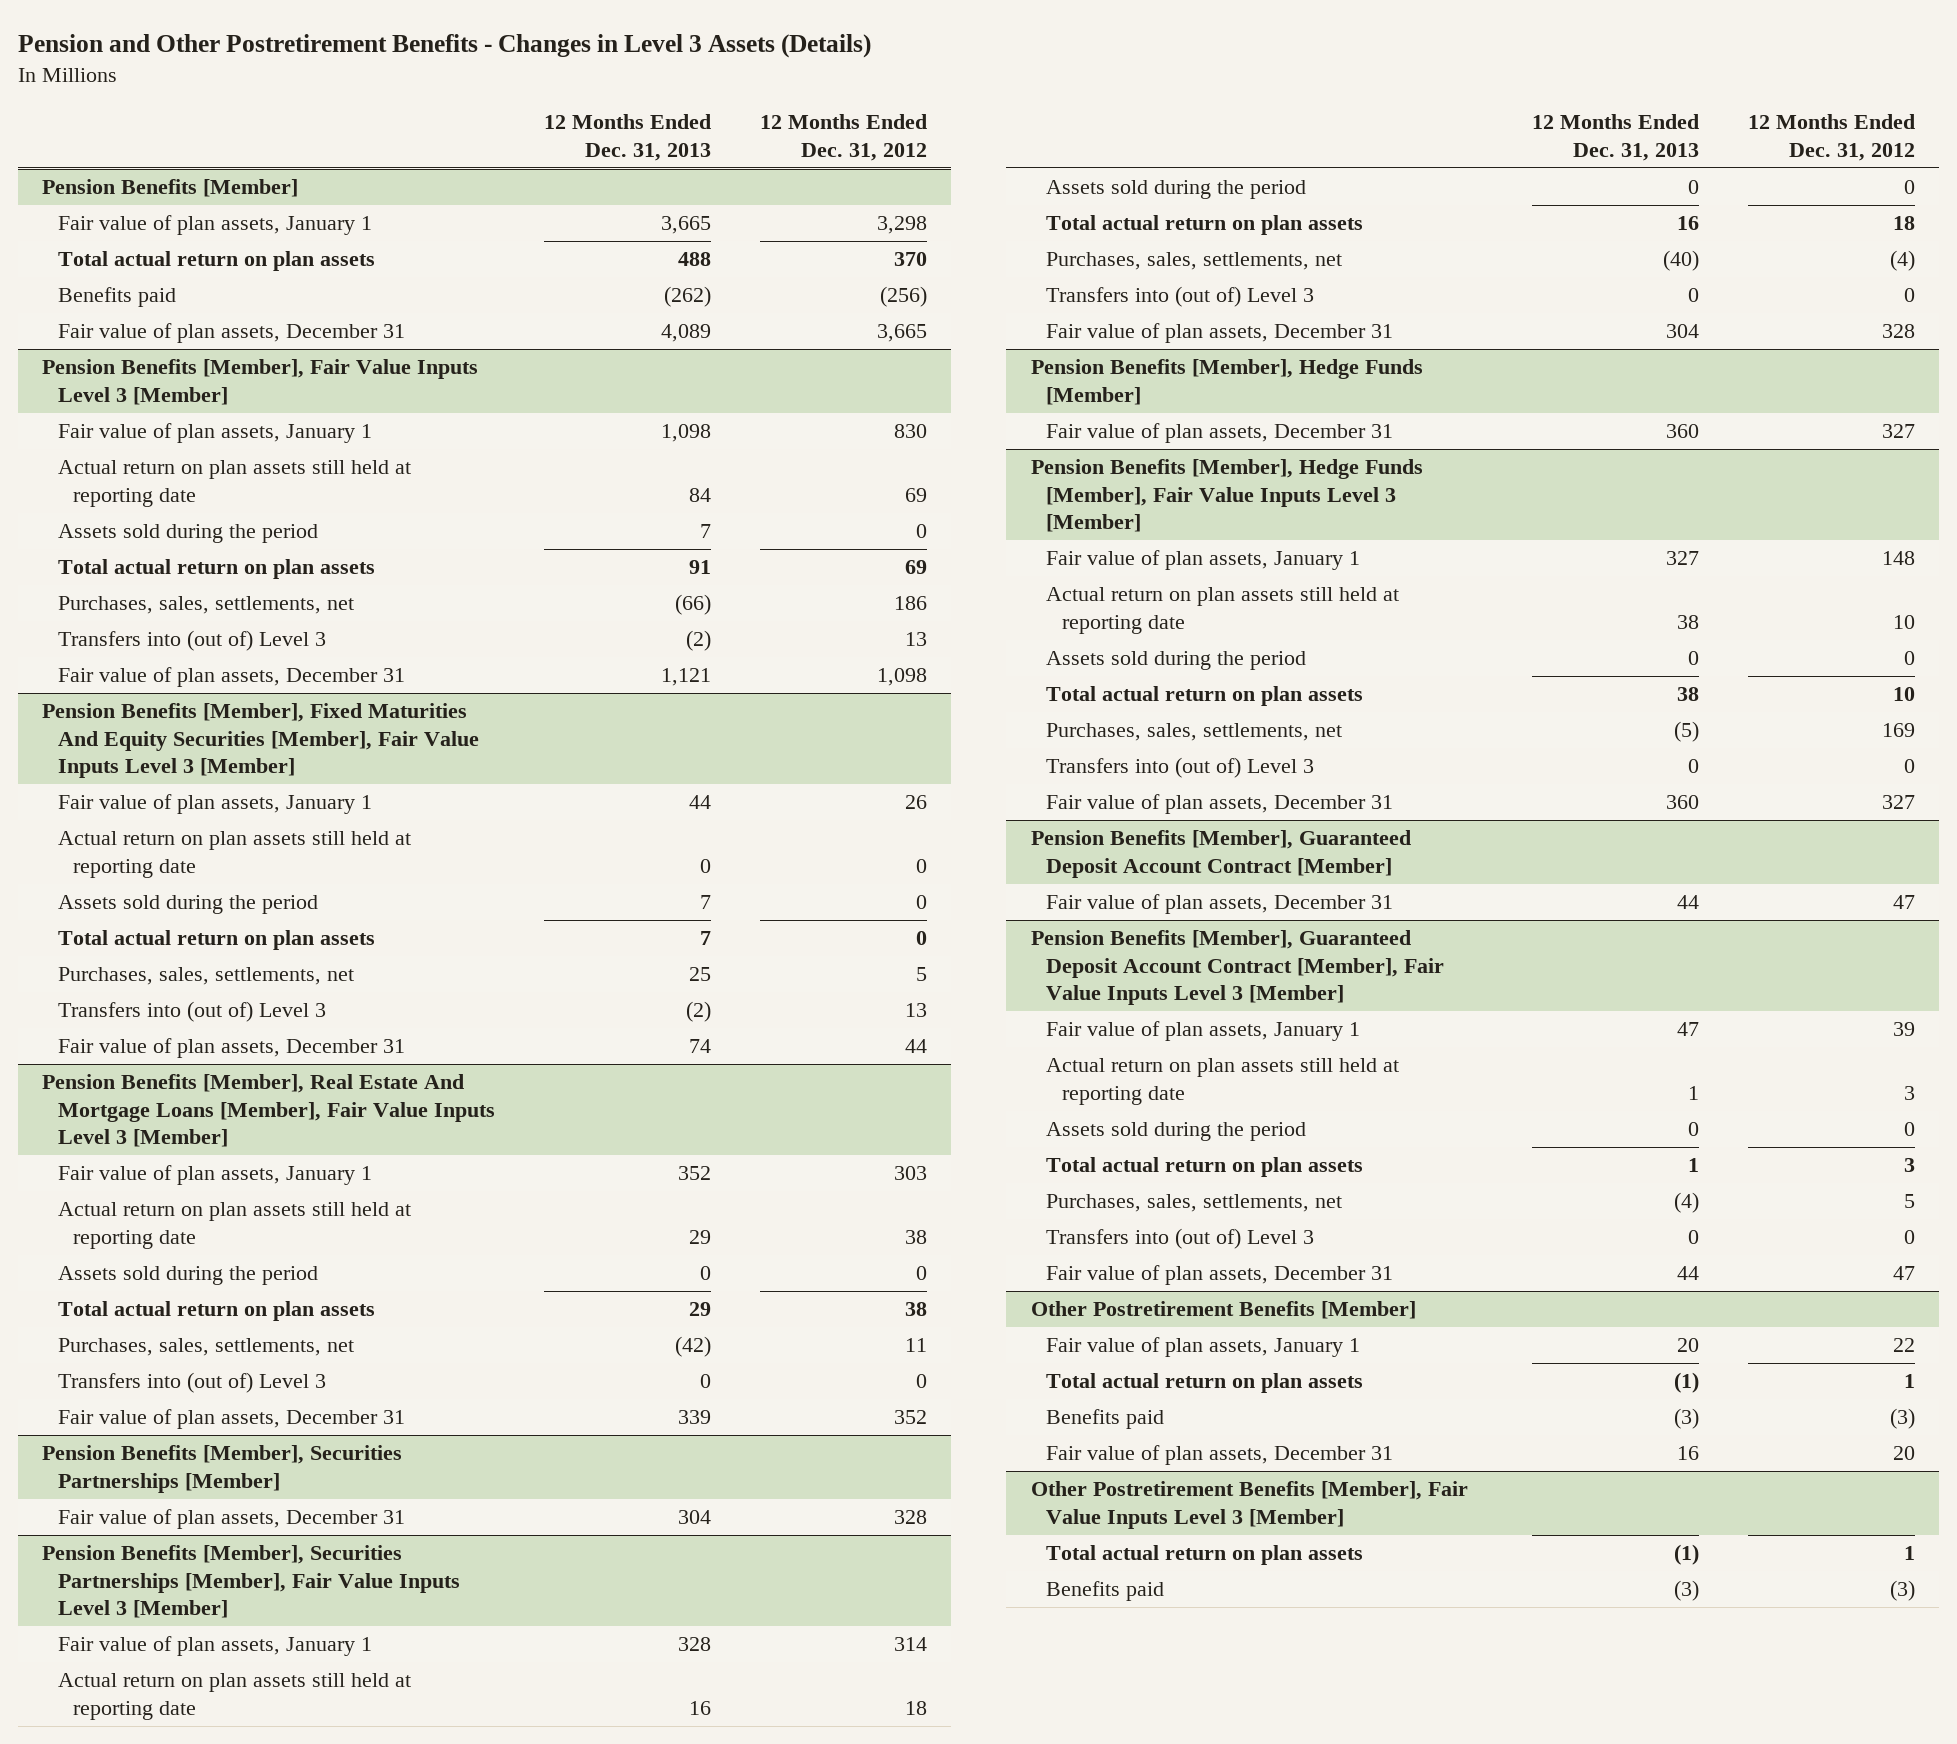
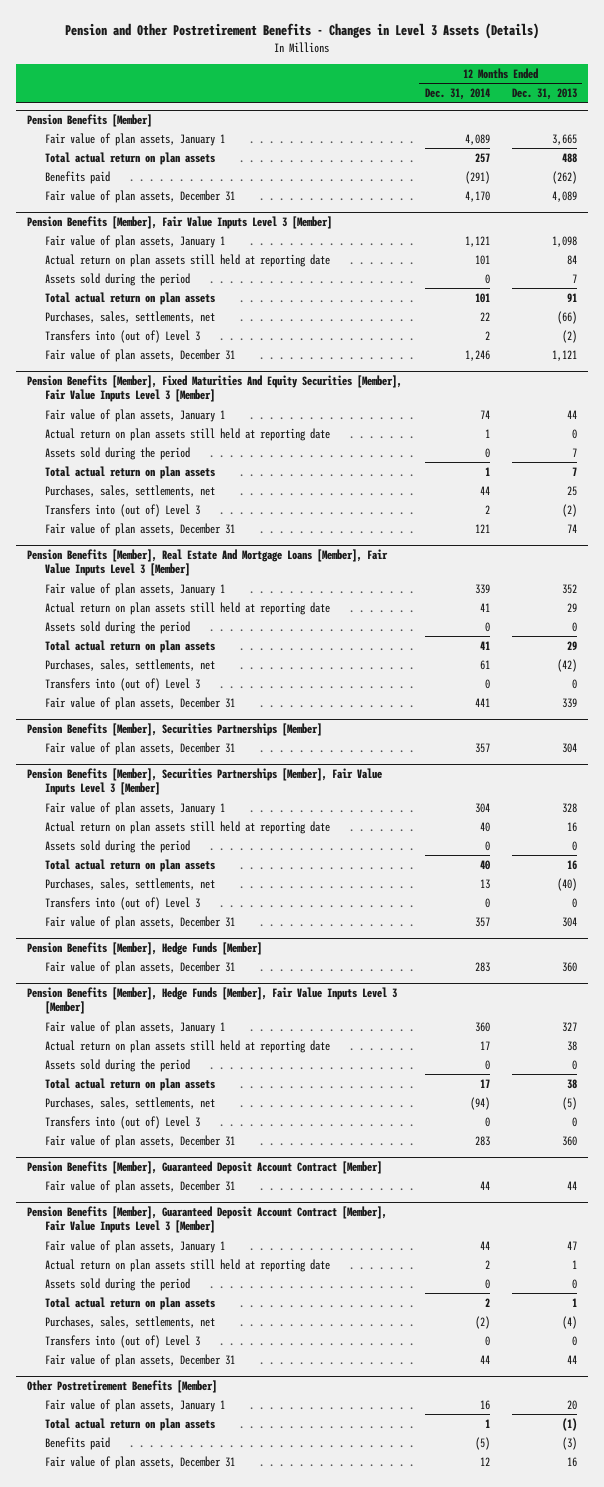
[759,114,927,161] 12 Months Ended Dec. 31, 2012 -> none
none -> [424,87,490,100] Dec. 31, 2014
[1030,1481,1468,1529] Other Postretirement Benefits [Member], Fair Value Inputs Level 3 [Member] -> none
[1046,1545,1364,1566] Total actual return on plan assets -> none
[1046,1581,1165,1602] Benefits paid -> none

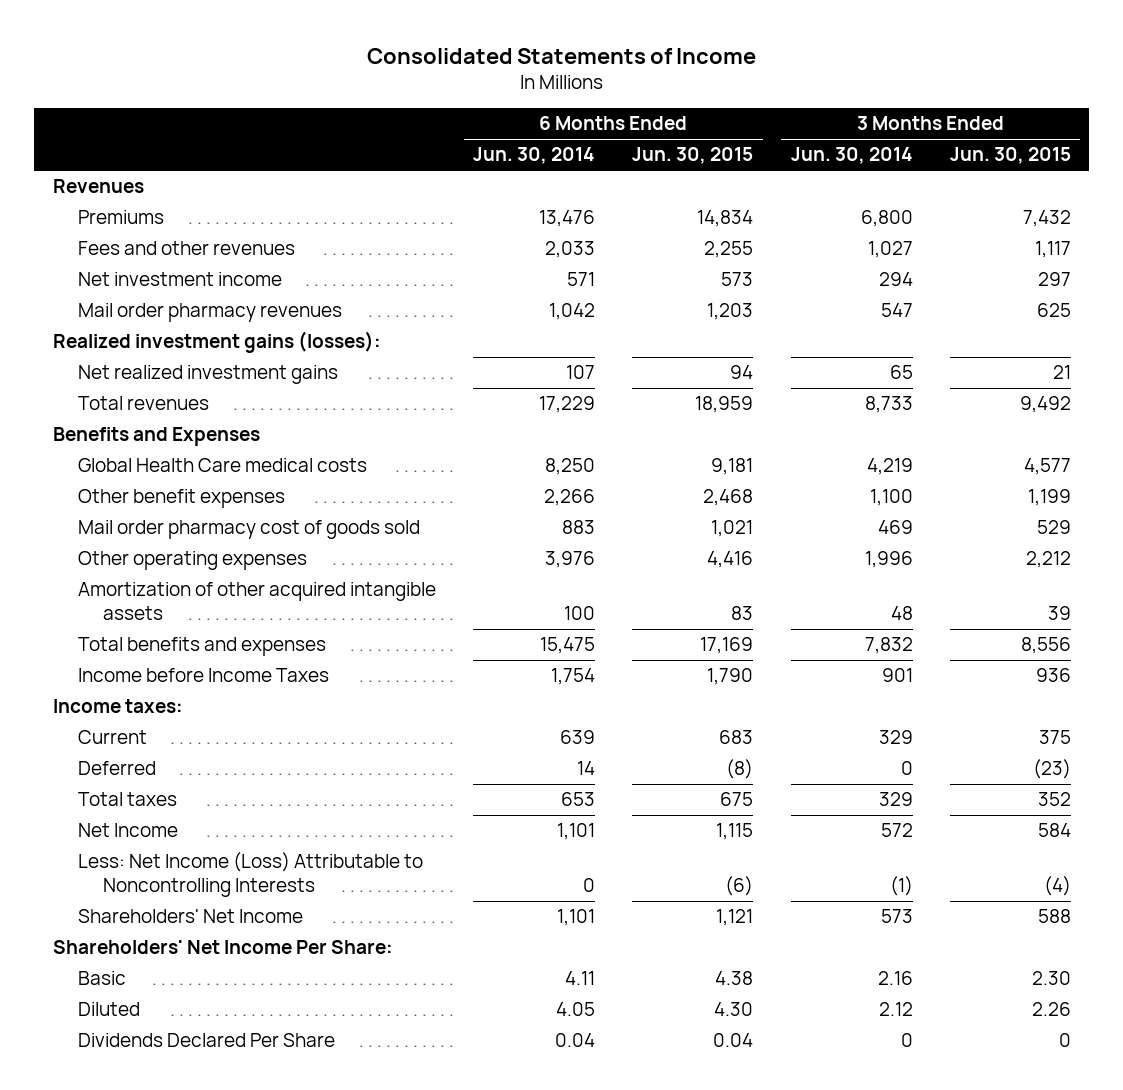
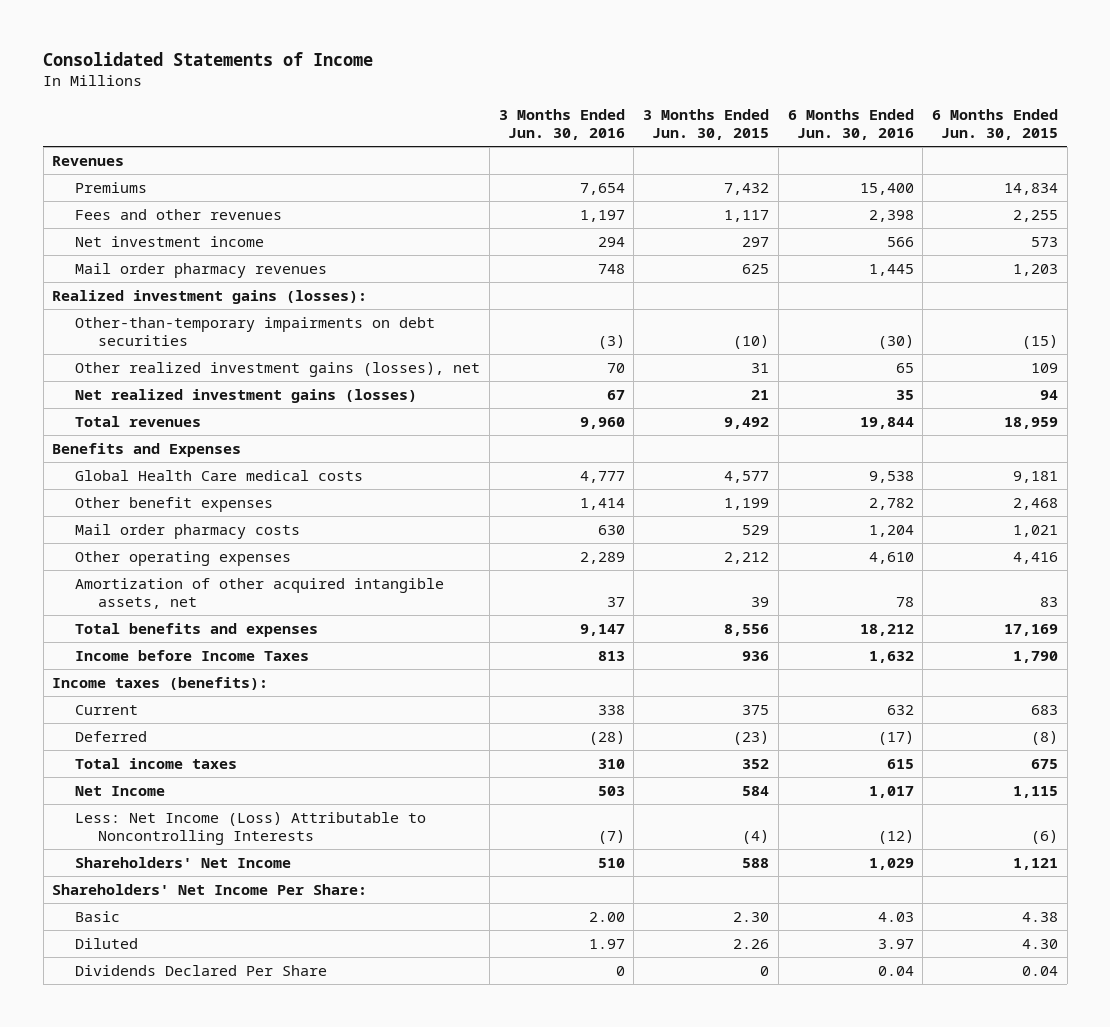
[473,147,596,165] Jun. 30, 2014 -> none
[790,147,913,165] Jun. 30, 2014 -> none
none -> [498,108,625,140] 3 Months Ended Jun. 30, 2016
none -> [787,108,914,140] 6 Months Ended Jun. 30, 2016
none -> [75,316,436,346] Other-than-temporary impairments on debt securities
none -> [75,361,481,377] Other realized investment gains (losses), net
[77,365,338,385] Net realized investment gains -> [75,388,418,403] Net realized investment gains (losses)
[77,520,420,540] Mail order pharmacy cost of goods sold -> [75,523,301,539] Mail order pharmacy costs
[77,582,436,621] Amortization of other acquired intangible assets -> [75,577,445,609] Amortization of other acquired intangible assets, net
[52,699,183,714] Income taxes: -> [52,676,269,690] Income taxes (benefits):
[77,792,177,807] Total taxes -> [75,757,238,769] Total income taxes

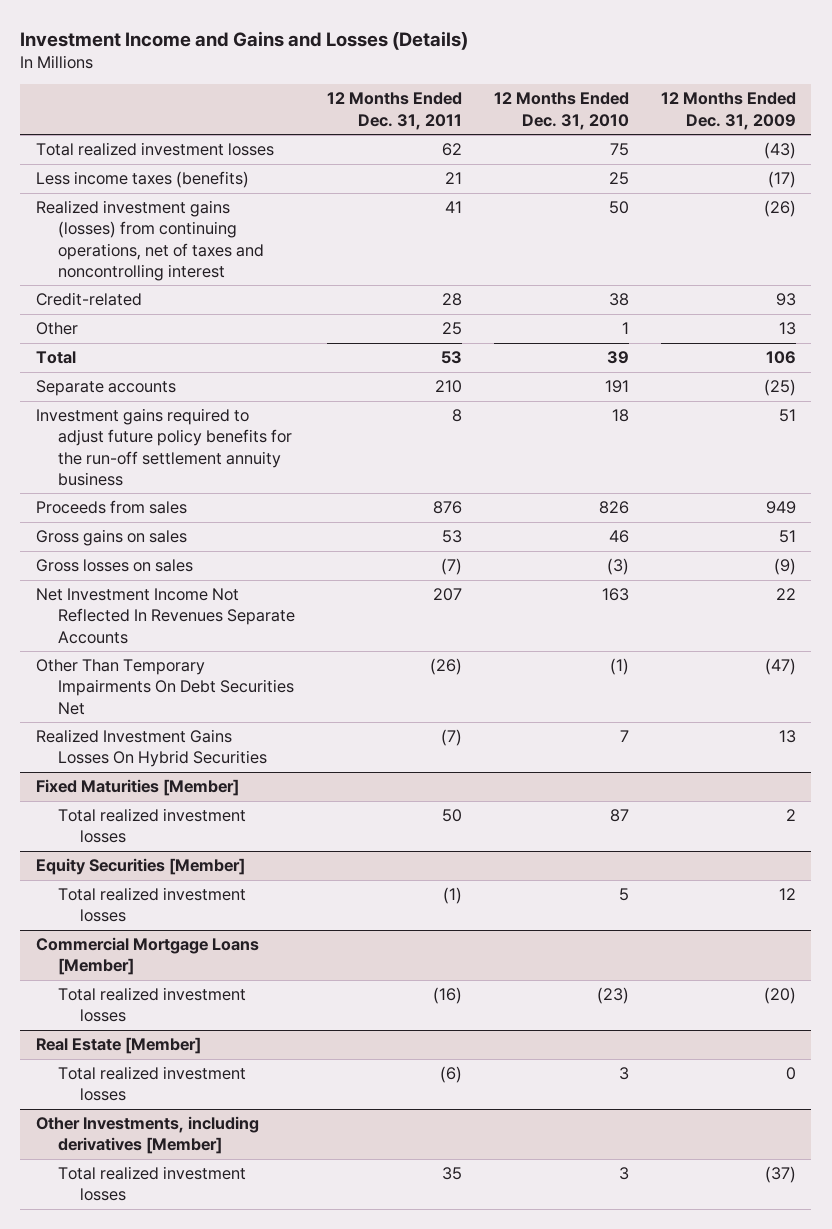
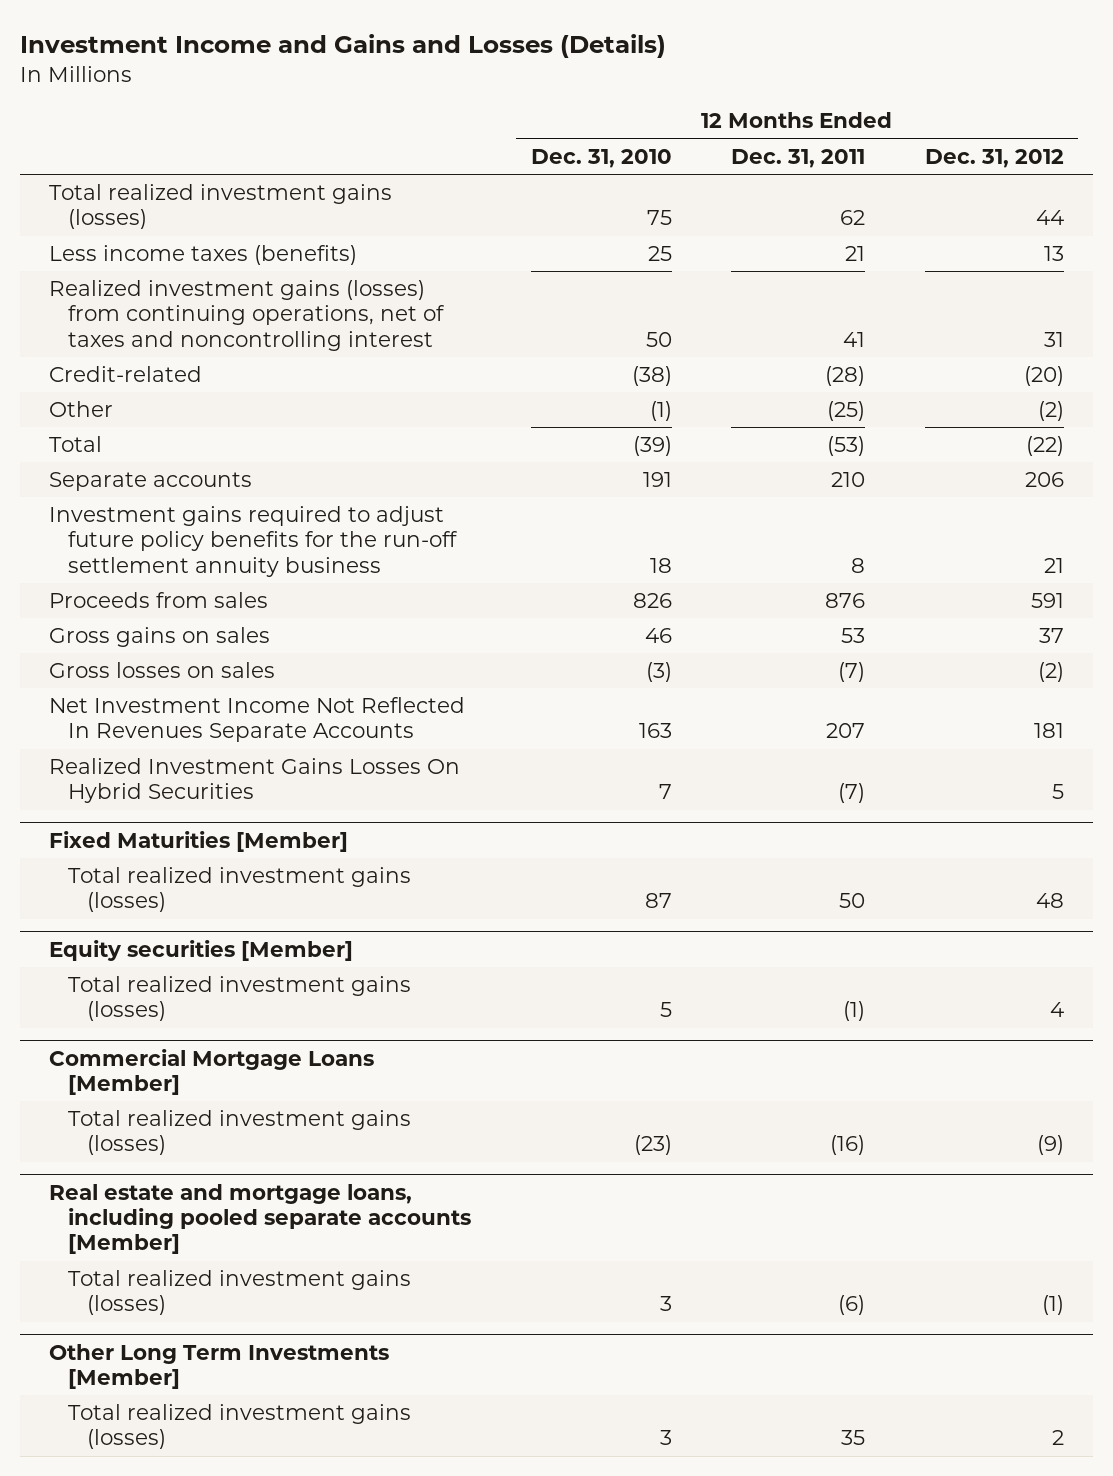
[660,92,796,130] 12 Months Ended Dec. 31, 2009 -> none
none -> [924,148,1064,168] Dec. 31, 2012
[36,142,275,157] Total realized investment losses -> [49,184,393,230] Total realized investment gains (losses)
[442,293,463,307] 28 -> [825,366,866,387] (28)
[608,293,629,307] 38 -> [631,366,672,387] (38)
[442,322,463,336] 25 -> [827,401,866,422] (25)
[621,322,629,335] 1 -> [649,401,672,422] (1)
[441,351,463,365] 53 -> [827,436,866,457] (53)
[606,351,629,365] 39 -> [632,436,672,457] (39)
[36,659,295,715] Other Than Temporary Impairments On Debt Securities Net -> none
[58,808,247,844] Total realized investment losses -> [68,867,412,913] Total realized investment gains (losses)
[36,858,246,876] Equity Securities [Member] -> [49,939,354,961] Equity securities [Member]
[58,887,247,923] Total realized investment losses -> [68,976,412,1022] Total realized investment gains (losses)
[36,1037,202,1055] Real Estate [Member] -> none
[36,1116,260,1155] Other Investments, including derivatives [Member] -> none
[58,987,247,1023] Total realized investment losses -> [68,1110,412,1156] Total realized investment gains (losses)
none -> [49,1183,472,1255] Real estate and mortgage loans, including pooled separate accounts [Member]
[58,1066,247,1102] Total realized investment losses -> [68,1270,412,1316] Total realized investment gains (losses)
none -> [49,1343,390,1390] Other Long Term Investments [Member]
[58,1166,247,1202] Total realized investment losses -> [68,1404,412,1450] Total realized investment gains (losses)

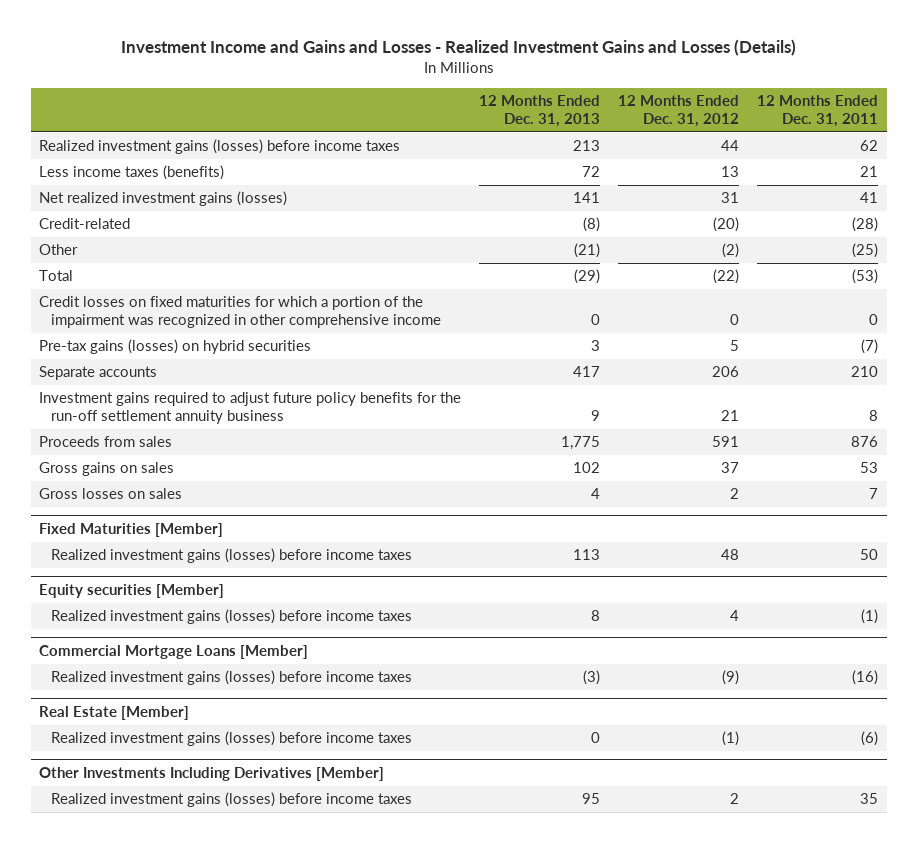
[19,33,666,58] Investment Income and Gains and Losses (Details) -> [120,39,796,57] Investment Income and Gains and Losses - Realized Investment Gains and Losses (Details)
[530,148,672,168] Dec. 31, 2010 -> none
none -> [479,95,601,127] 12 Months Ended Dec. 31, 2013
[49,184,393,230] Total realized investment gains (losses) -> [39,139,401,155] Realized investment gains (losses) before income taxes
[49,280,446,351] Realized investment gains (losses) from continuing operations, net of taxes and noncontrolling interest -> [39,191,288,207] Net realized investment gains (losses)
none -> [39,296,441,328] Credit losses on fixed maturities for which a portion of the impairment was recognized in other comprehensive income
none -> [39,339,312,355] Pre-tax gains (losses) on hybrid securities
[49,697,466,743] Net Investment Income Not Reflected In Revenues Separate Accounts -> none
[49,758,461,804] Realized Investment Gains Losses On Hybrid Securities -> none
[838,662,866,683] (7) -> [868,488,878,500] 7
[1037,662,1064,683] (2) -> [730,488,740,500] 2
[68,867,412,913] Total realized investment gains (losses) -> [50,548,412,564] Realized investment gains (losses) before income taxes
[68,976,412,1022] Total realized investment gains (losses) -> [50,609,412,625] Realized investment gains (losses) before income taxes
[49,1183,472,1255] Real estate and mortgage loans, including pooled separate accounts [Member] -> none
[49,1343,390,1390] Other Long Term Investments [Member] -> none
[68,1110,412,1156] Total realized investment gains (losses) -> [50,670,412,686] Realized investment gains (losses) before income taxes
none -> [39,706,190,721] Real Estate [Member]
[68,1270,412,1316] Total realized investment gains (losses) -> [50,731,412,747] Realized investment gains (losses) before income taxes
none -> [39,767,385,782] Other Investments Including Derivatives [Member]
[68,1404,412,1450] Total realized investment gains (losses) -> [50,792,412,808] Realized investment gains (losses) before income taxes

